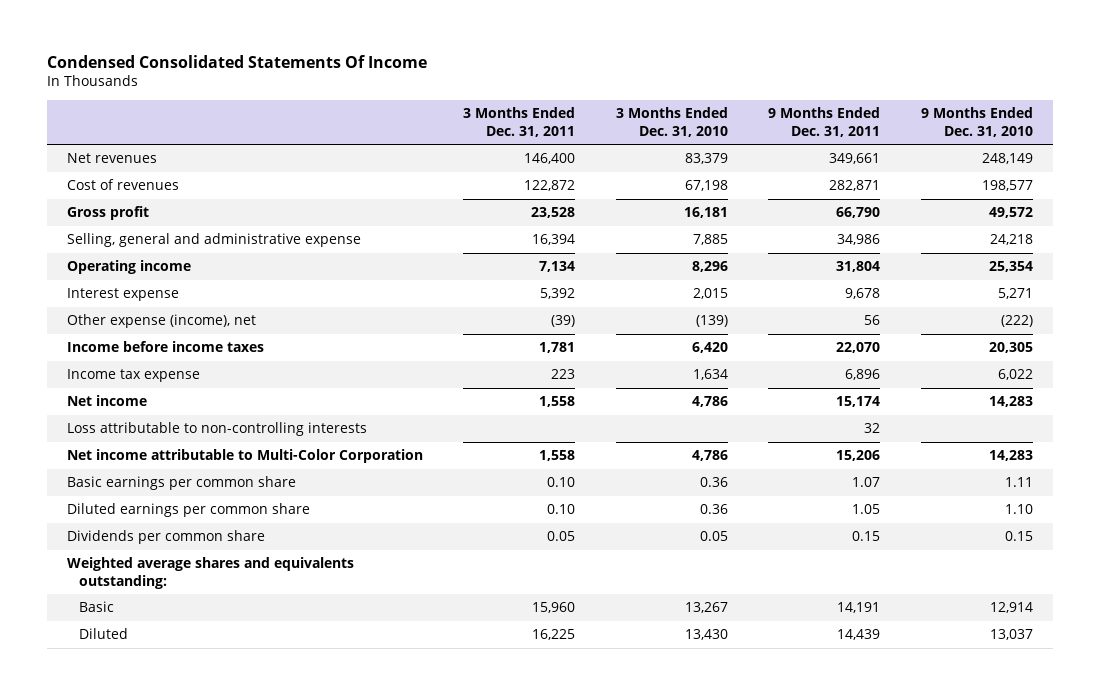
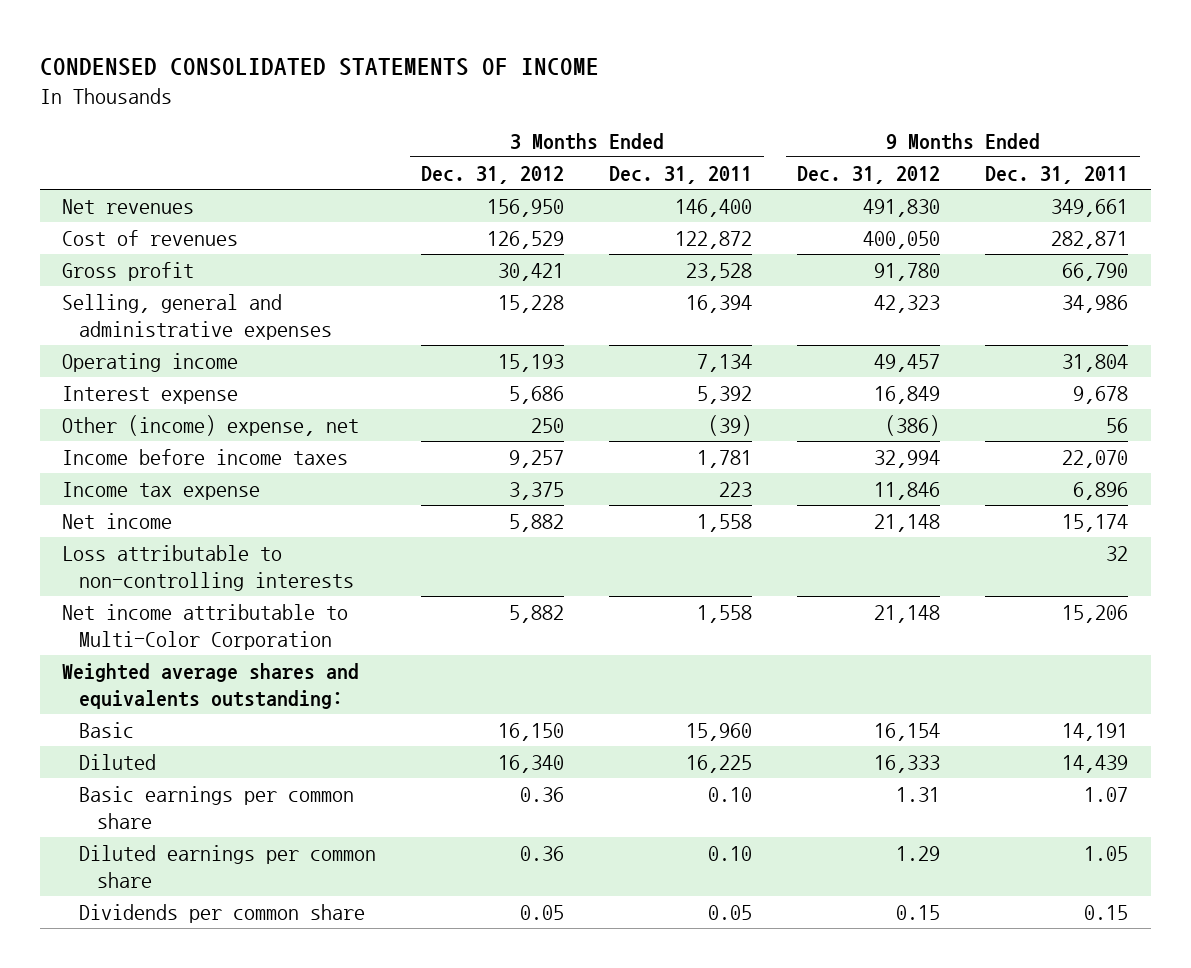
[46,54,427,68] Condensed Consolidated Statements Of Income -> [39,57,599,76] CONDENSED CONSOLIDATED STATEMENTS OF INCOME
[615,107,728,137] 3 Months Ended Dec. 31, 2010 -> none
[920,107,1033,137] 9 Months Ended Dec. 31, 2010 -> none
none -> [421,165,565,184] Dec. 31, 2012
none -> [797,165,941,184] Dec. 31, 2012
[66,233,361,248] Selling, general and administrative expense -> [62,294,333,340] Selling, general and administrative expenses
[66,314,256,329] Other expense (income), net -> [62,415,360,437] Other (income) expense, net
[66,476,296,491] Basic earnings per common share -> [79,786,355,829] Basic earnings per common share
[66,503,310,518] Diluted earnings per common share -> [79,845,377,888] Diluted earnings per common share
[66,530,265,545] Dividends per common share -> [79,904,366,924] Dividends per common share

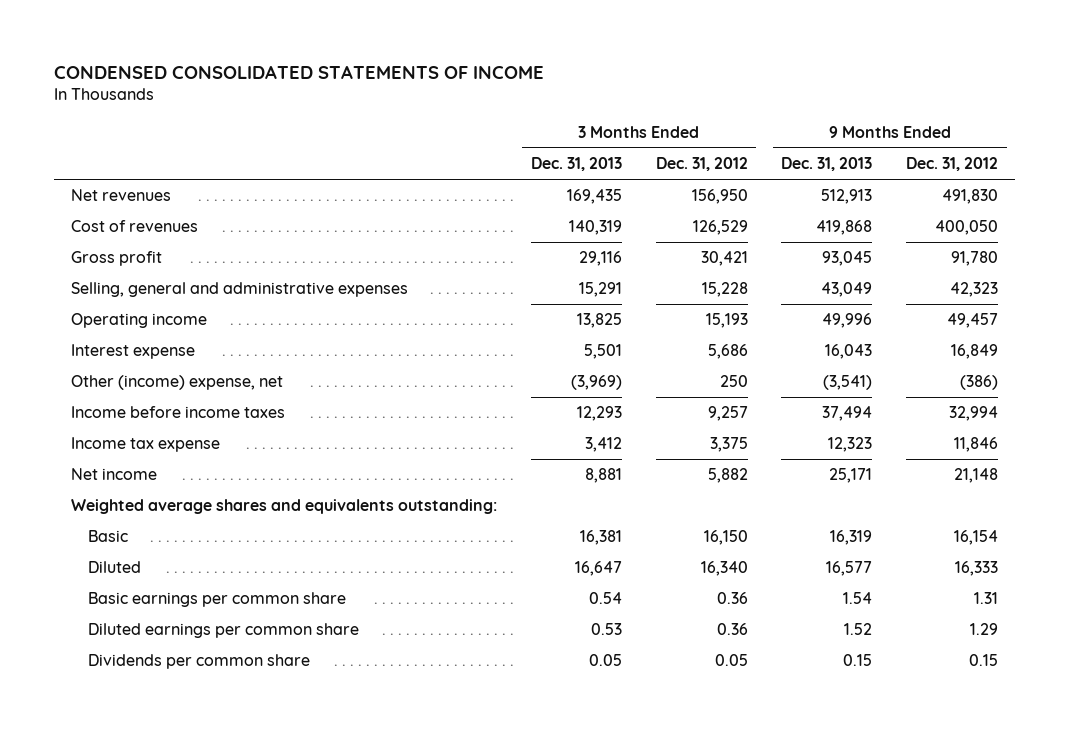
[609,165,753,184] Dec. 31, 2011 -> none
[985,165,1129,184] Dec. 31, 2011 -> none
none -> [530,157,622,172] Dec. 31, 2013
none -> [781,157,873,172] Dec. 31, 2013
[62,545,355,591] Loss attributable to non-controlling interests -> none
[62,604,349,650] Net income attributable to Multi-Color Corporation -> none

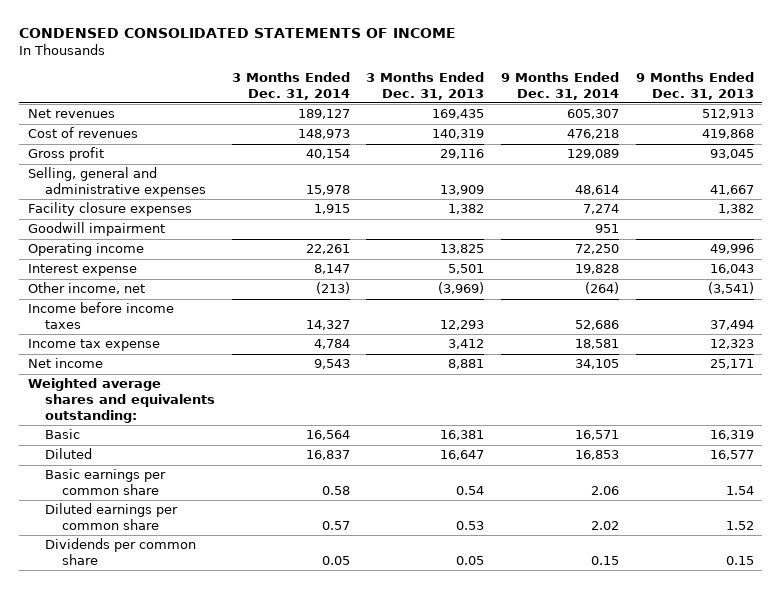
[655,157,748,172] Dec. 31, 2012 -> none
[906,157,999,172] Dec. 31, 2012 -> none
none -> [231,71,350,100] 3 Months Ended Dec. 31, 2014
none -> [501,71,620,100] 9 Months Ended Dec. 31, 2014
[578,282,622,298] 15,291 -> [440,185,485,196] 13,909
[821,282,873,298] 43,049 -> [709,185,754,196] 41,667
none -> [27,202,192,217] Facility closure expenses
none -> [27,222,165,237] Goodwill impairment
[70,375,283,391] Other (income) expense, net -> [27,282,145,295] Other income, net

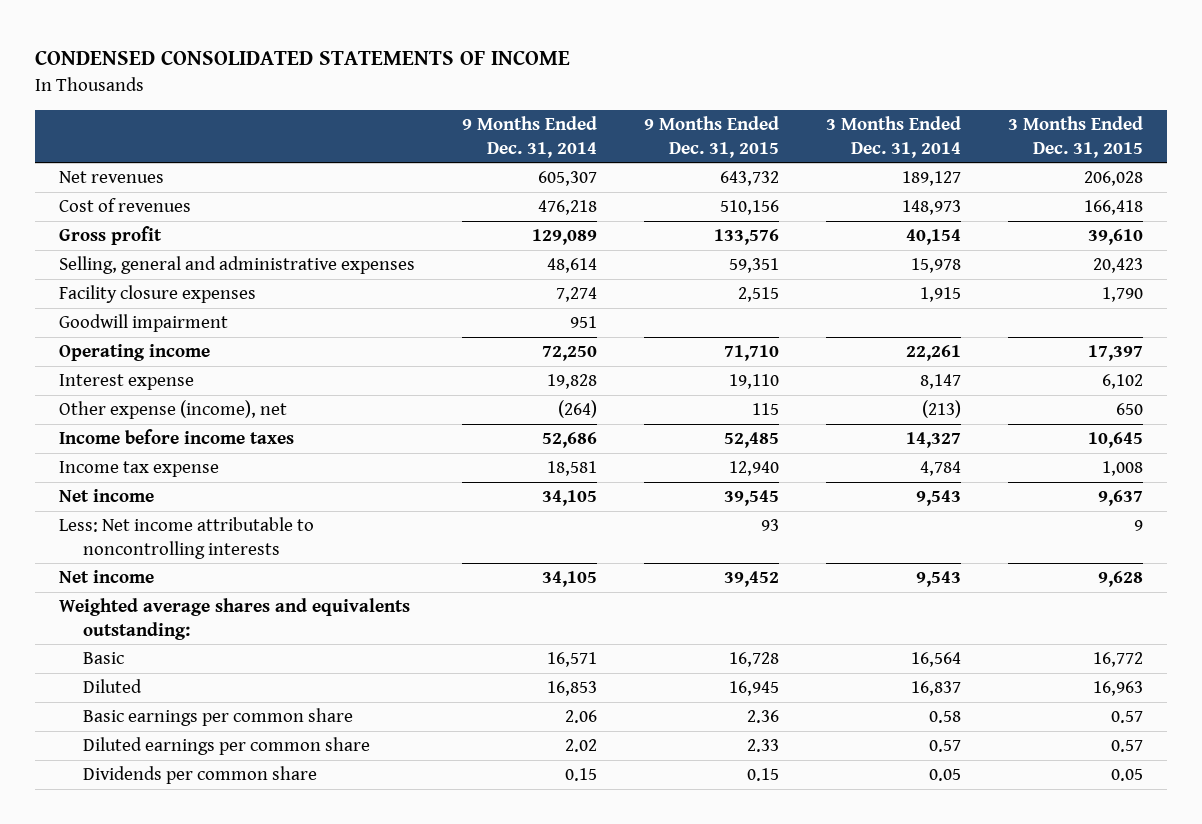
[366,71,485,100] 3 Months Ended Dec. 31, 2013 -> none
[635,71,754,100] 9 Months Ended Dec. 31, 2013 -> none
none -> [644,116,780,158] 9 Months Ended Dec. 31, 2015
none -> [1008,116,1144,158] 3 Months Ended Dec. 31, 2015
[27,282,145,295] Other income, net -> [58,400,287,420] Other expense (income), net
none -> [58,517,314,559] Less: Net income attributable to noncontrolling interests
none -> [58,570,154,584] Net income

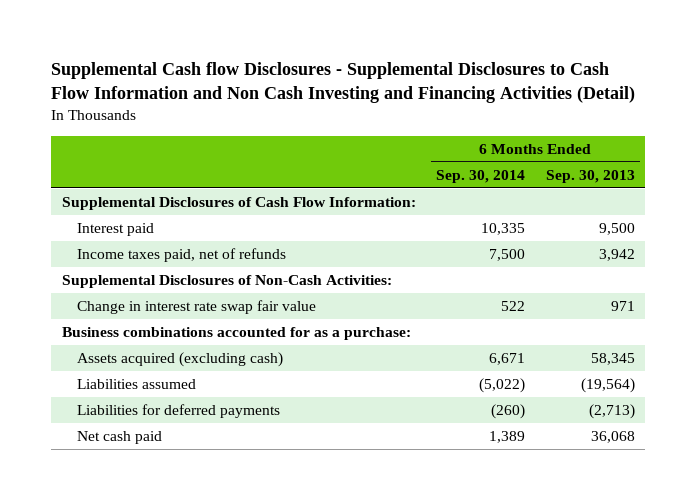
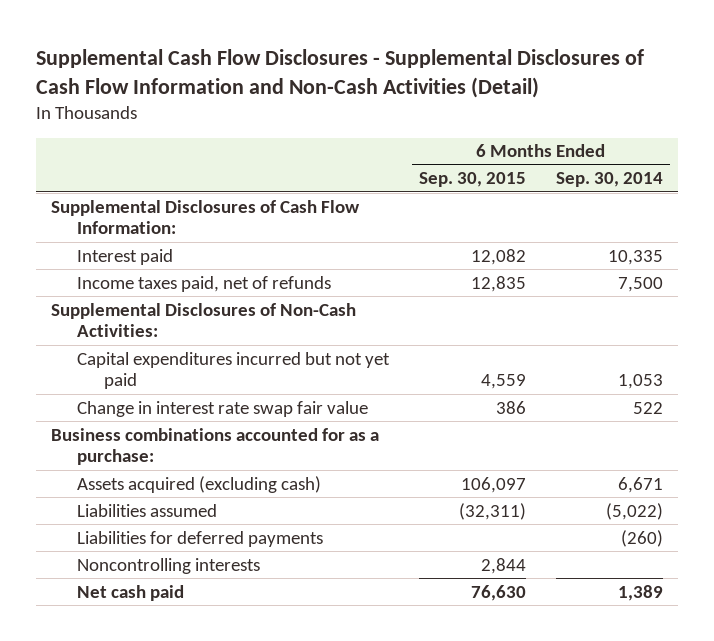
[51,62,636,104] Supplemental Cash flow Disclosures - Supplemental Disclosures to Cash Flow Information and Non Cash Investing and Financing Activities (Detail) -> [35,48,644,98] Supplemental Cash Flow Disclosures - Supplemental Disclosures of Cash Flow Information and Non-Cash Activities (Detail)
[545,169,635,183] Sep. 30, 2013 -> none
none -> [419,172,527,188] Sep. 30, 2015
none -> [77,351,391,390] Capital expenditures incurred but not yet paid
none -> [77,557,261,574] Noncontrolling interests

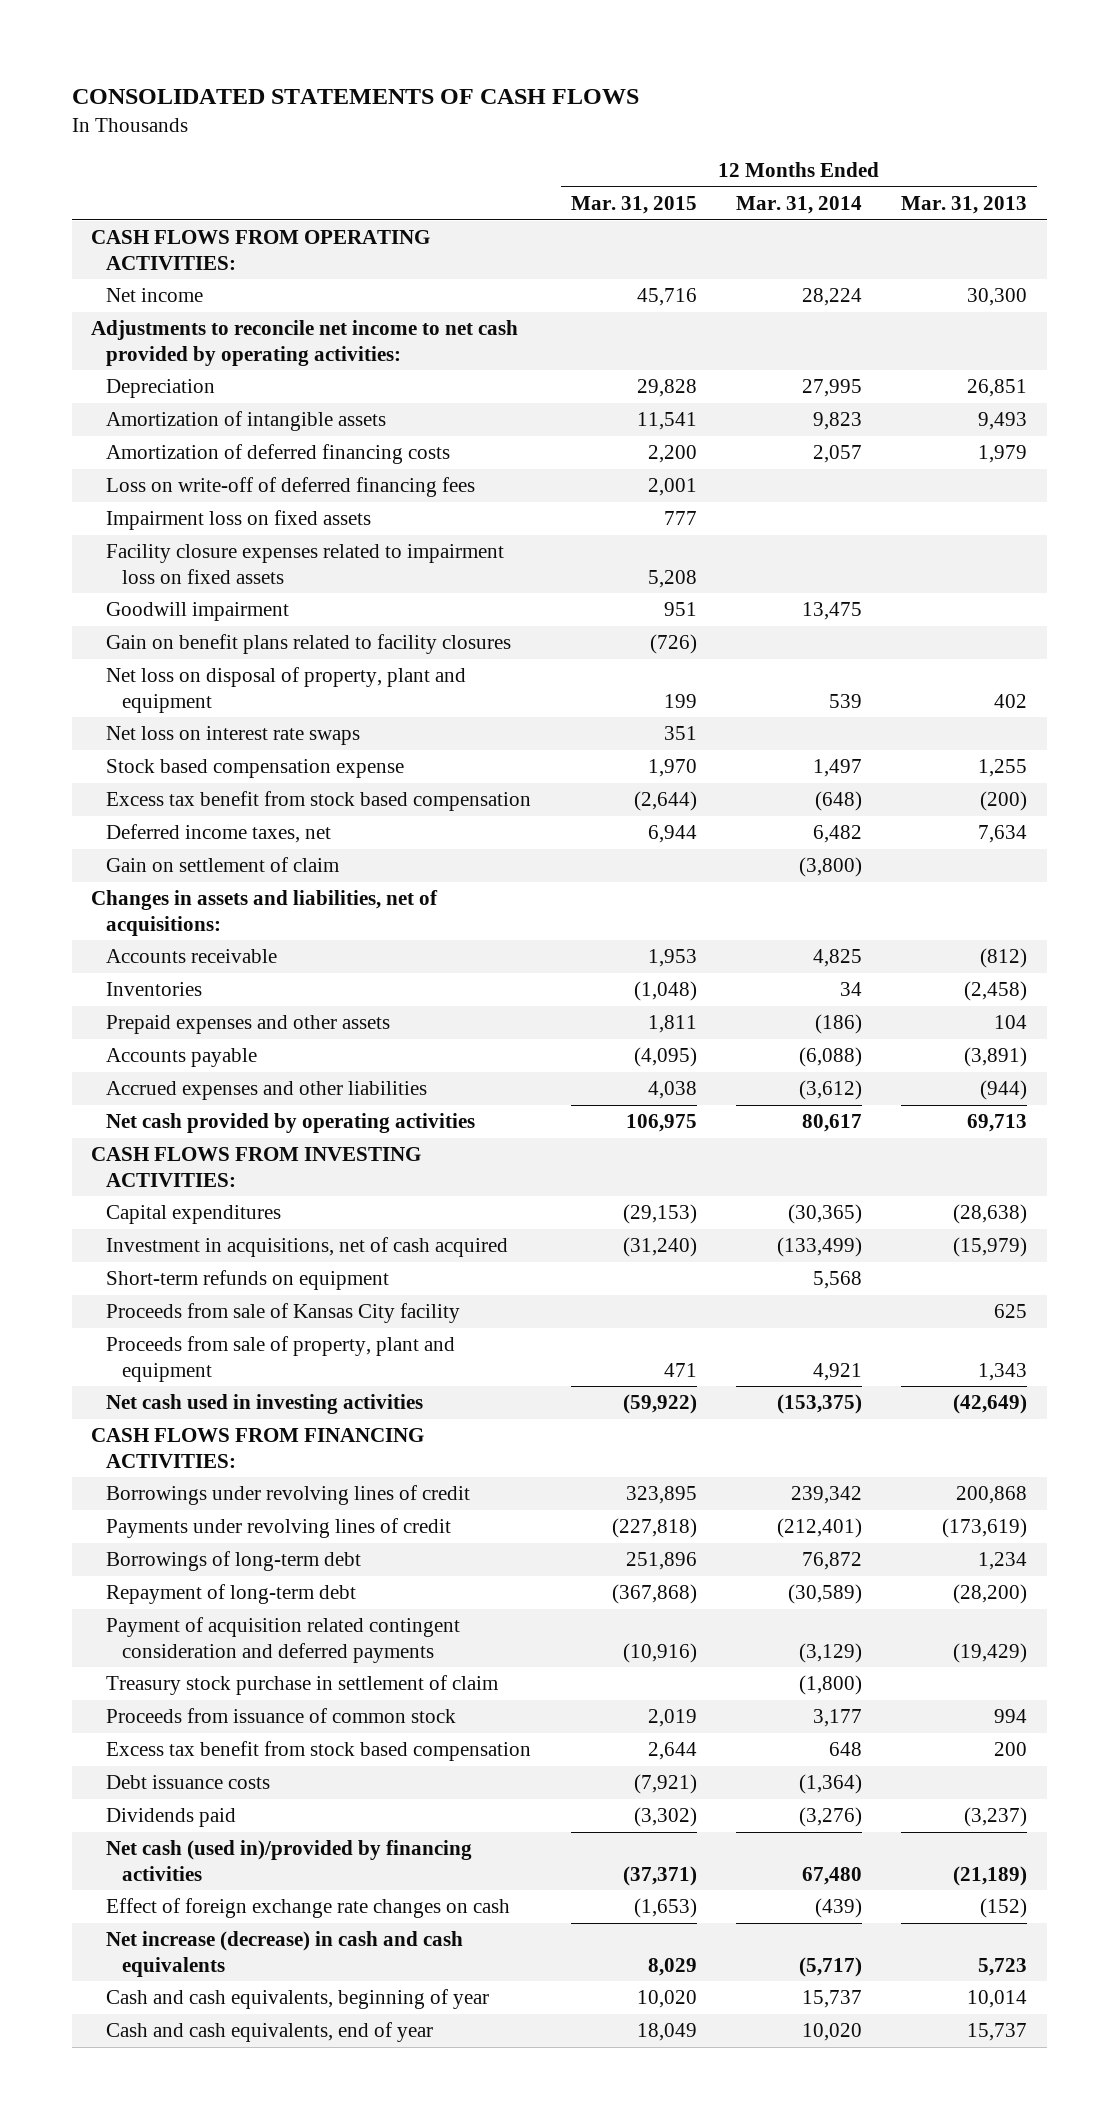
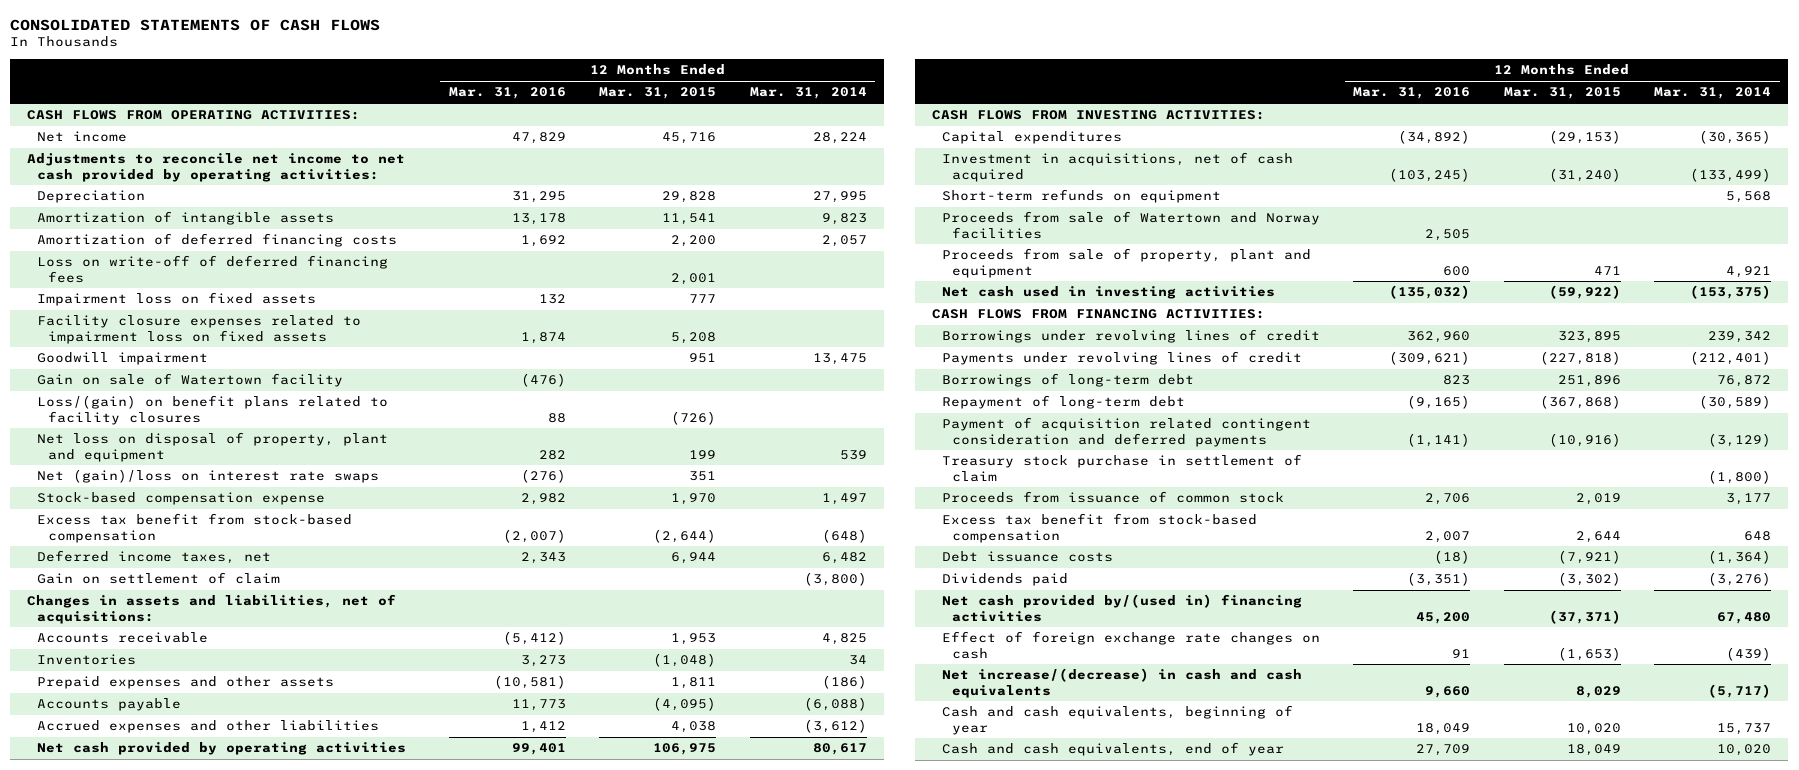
[901,195,1028,214] Mar. 31, 2013 -> none
none -> [448,87,566,100] Mar. 31, 2016
none -> [37,373,344,388] Gain on sale of Watertown facility
[106,634,512,655] Gain on benefit plans related to facility closures -> [37,395,389,425] Loss/(gain) on benefit plans related to facility closures
[106,726,361,746] Net loss on interest rate swaps -> [37,469,380,484] Net (gain)/loss on interest rate swaps
[106,759,405,779] Stock based compensation expense -> [37,492,326,506] Stock-based compensation expense
[106,791,532,812] Excess tax benefit from stock based compensation -> [37,513,353,543] Excess tax benefit from stock-based compensation
[106,1303,461,1324] Proceeds from sale of Kansas City facility -> none
none -> [941,211,1320,239] Proceeds from sale of Watertown and Norway facilities
[106,1741,532,1762] Excess tax benefit from stock based compensation -> [941,513,1257,543] Excess tax benefit from stock-based compensation
[106,1840,473,1881] Net cash (used in)/provided by financing activities -> [941,594,1302,622] Net cash provided by/(used in) financing activities
[106,1931,464,1977] Net increase (decrease) in cash and cash equivalents -> [941,668,1302,698] Net increase/(decrease) in cash and cash equivalents

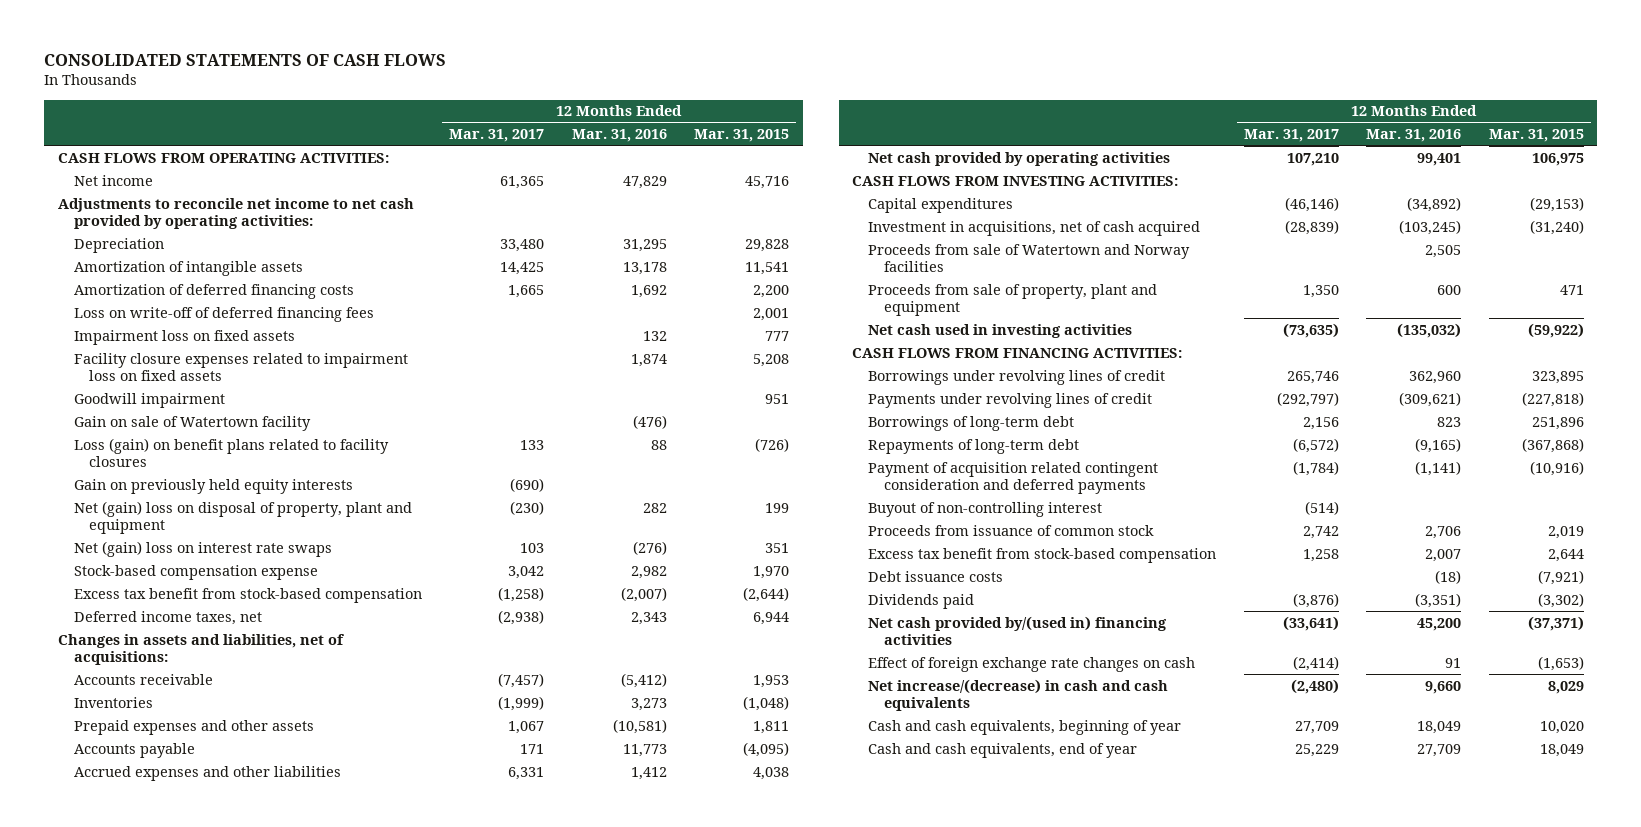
[749,87,867,100] Mar. 31, 2014 -> none
none -> [449,129,545,143] Mar. 31, 2017
[37,395,389,425] Loss/(gain) on benefit plans related to facility closures -> [73,437,389,468] Loss (gain) on benefit plans related to facility closures
none -> [73,478,353,494] Gain on previously held equity interests
[37,432,389,462] Net loss on disposal of property, plant and equipment -> [73,500,412,535] Net (gain) loss on disposal of property, plant and equipment
[37,469,380,484] Net (gain)/loss on interest rate swaps -> [73,540,332,557] Net (gain) loss on interest rate swaps
[37,572,281,585] Gain on settlement of claim -> none
[941,189,1221,204] Short-term refunds on equipment -> none
[941,395,1185,410] Repayment of long-term debt -> [868,438,1080,454] Repayments of long-term debt
[941,454,1302,482] Treasury stock purchase in settlement of claim -> none
none -> [868,501,1103,517] Buyout of non-controlling interest

